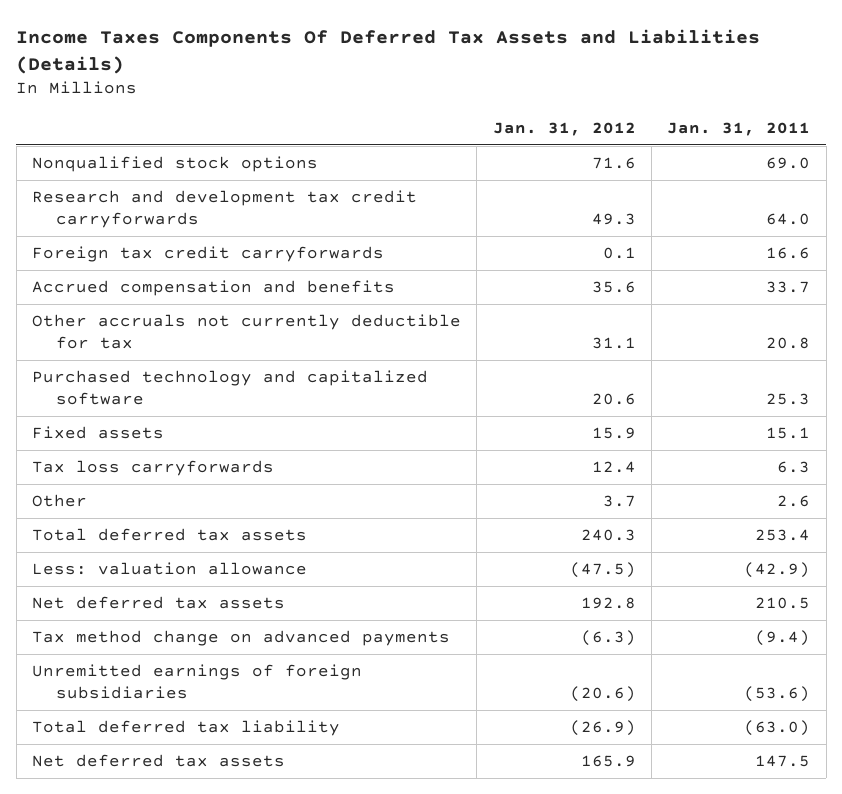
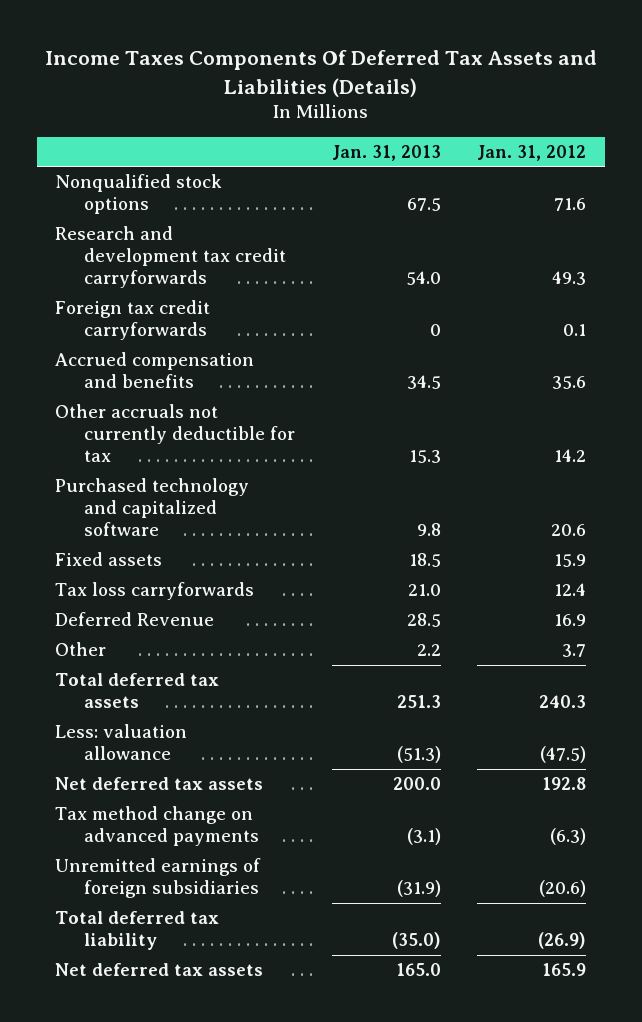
[667,121,811,136] Jan. 31, 2011 -> none
none -> [331,144,441,161] Jan. 31, 2013
[591,337,636,350] 31.1 -> [554,449,587,463] 14.2
none -> [55,612,215,627] Deferred Revenue

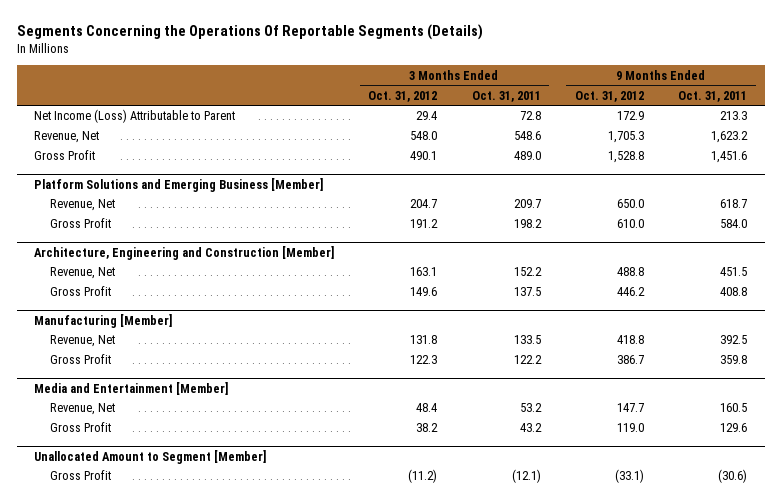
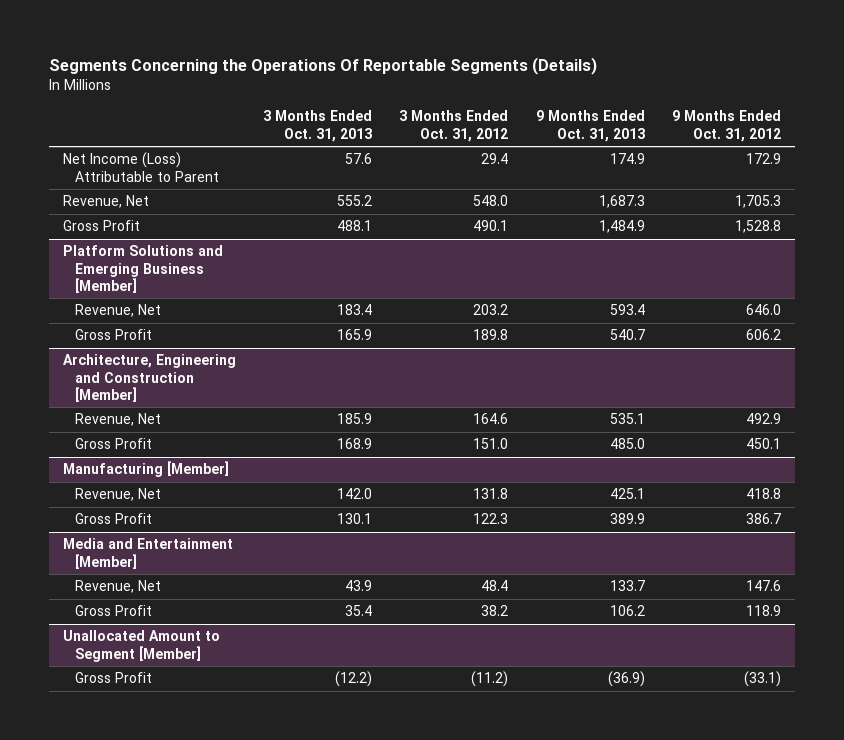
[471,90,541,102] Oct. 31, 2011 -> none
[678,90,748,102] Oct. 31, 2011 -> none
none -> [263,110,373,142] 3 Months Ended Oct. 31, 2013
none -> [535,110,645,142] 9 Months Ended Oct. 31, 2013
[410,199,438,209] 204.7 -> [473,304,509,316] 203.2
[616,199,644,209] 650.0 -> [746,304,782,316] 646.0
[410,219,439,229] 191.2 -> [473,329,509,341] 189.8
[616,219,644,229] 610.0 -> [746,329,782,341] 606.2
[410,267,438,277] 163.1 -> [473,413,509,425] 164.6
[616,267,644,277] 488.8 -> [746,413,782,425] 492.9
[410,287,438,297] 149.6 -> [473,438,509,450] 151.0
[616,287,645,297] 446.2 -> [746,438,782,450] 450.1
[616,403,644,413] 147.7 -> [746,580,782,592] 147.6
[616,423,644,433] 119.0 -> [746,605,782,617] 118.9

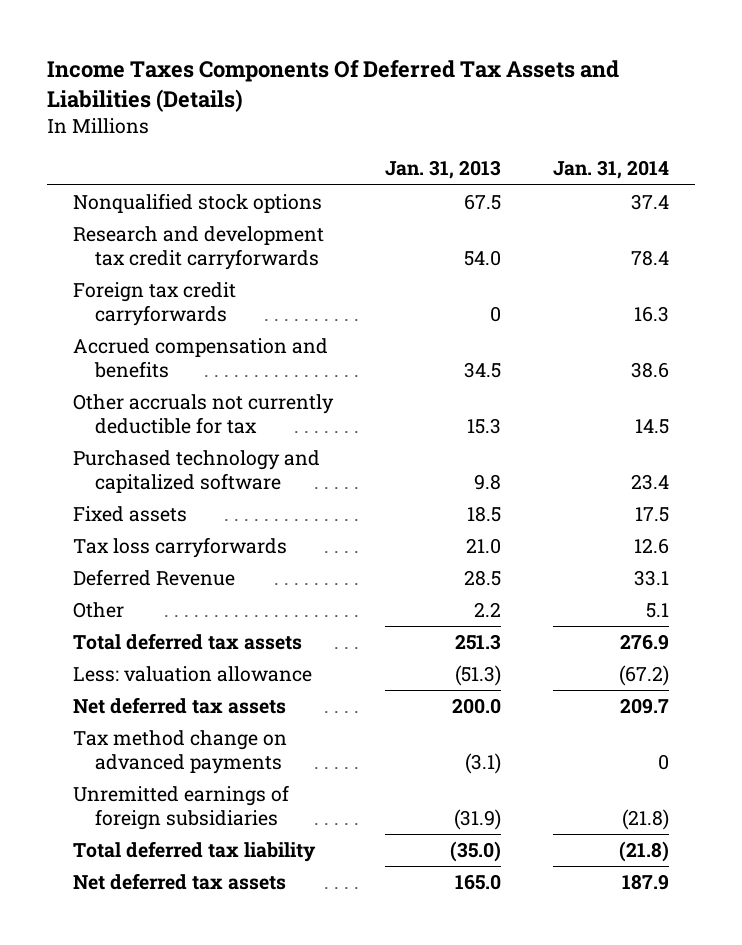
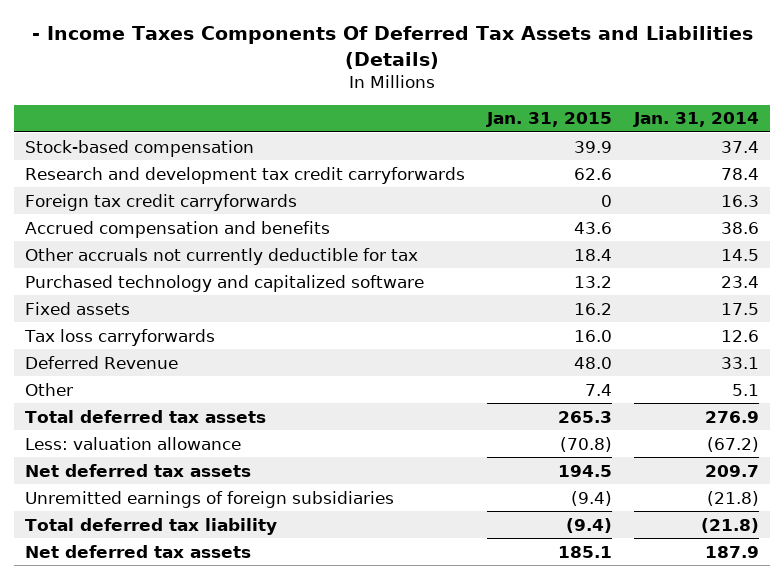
[47,60,620,113] Income Taxes Components Of Deferred Tax Assets and Liabilities (Details) -> [31,25,753,69] - Income Taxes Components Of Deferred Tax Assets and Liabilities (Details)
[385,160,502,180] Jan. 31, 2013 -> none
none -> [485,112,612,128] Jan. 31, 2015
[73,193,323,214] Nonqualified stock options -> [24,139,254,157] Stock-based compensation
[73,730,288,774] Tax method change on advanced payments -> none

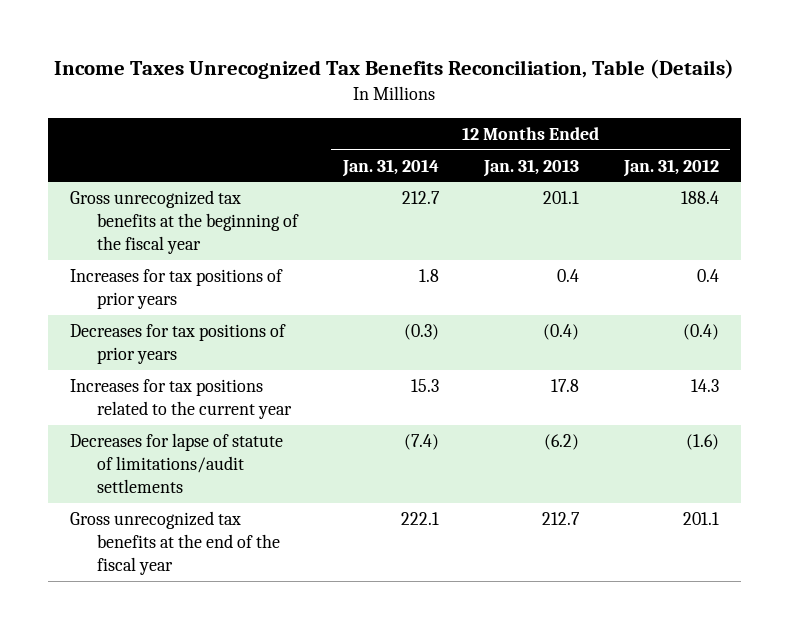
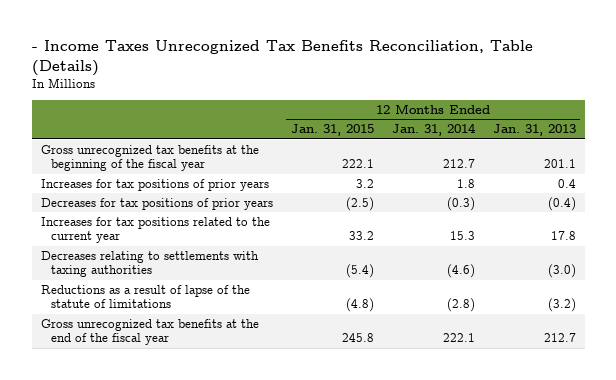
[54,59,735,80] Income Taxes Unrecognized Tax Benefits Reconciliation, Table (Details) -> [31,40,533,76] - Income Taxes Unrecognized Tax Benefits Reconciliation, Table (Details)
[622,158,719,177] Jan. 31, 2012 -> none
none -> [290,124,374,137] Jan. 31, 2015
none -> [40,250,259,278] Decreases relating to settlements with taxing authorities
[70,433,284,494] Decreases for lapse of statute of limitations/audit settlements -> [40,284,250,309] Reductions as a result of lapse of the statute of limitations
[403,434,439,451] (7.4) -> [446,298,475,313] (2.8)
[543,434,579,451] (6.2) -> [547,298,576,313] (3.2)

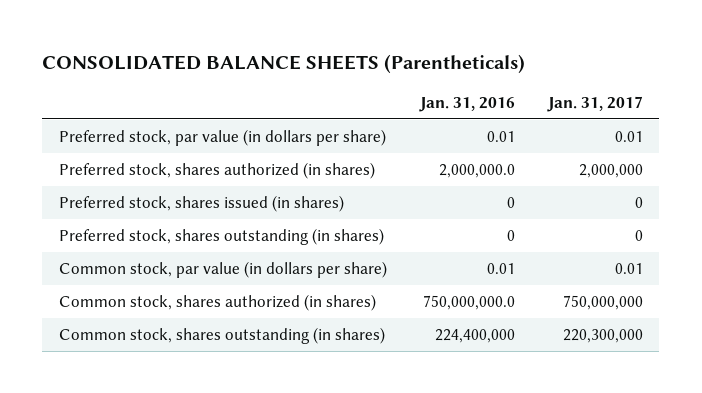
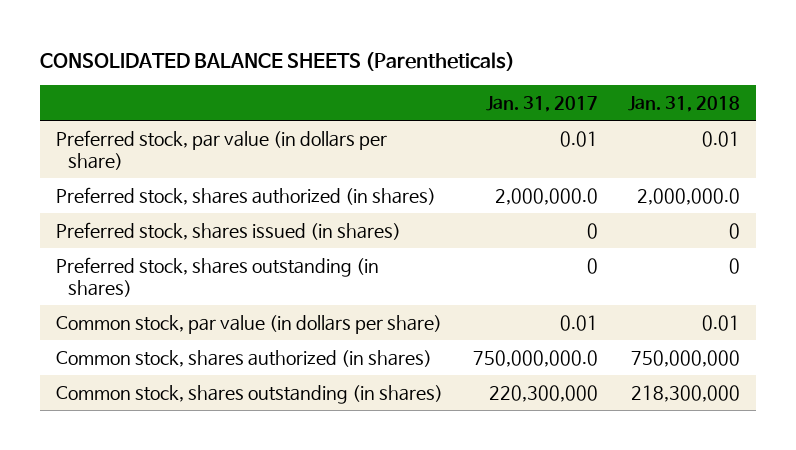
[418,97,515,113] Jan. 31, 2016 -> none
none -> [628,96,741,113] Jan. 31, 2018
[578,163,643,178] 2,000,000 -> [495,187,599,205] 2,000,000.0
[562,294,643,310] 750,000,000 -> [473,349,599,367] 750,000,000.0

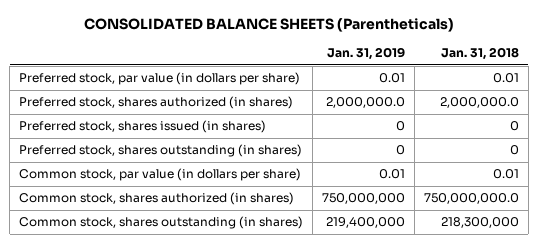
[486,96,599,113] Jan. 31, 2017 -> none
none -> [327,47,406,61] Jan. 31, 2019
[631,349,741,367] 750,000,000 -> [423,193,519,205] 750,000,000.0

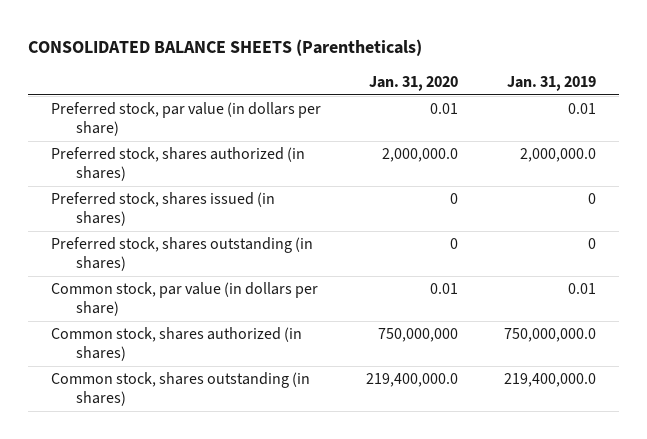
[440,47,519,61] Jan. 31, 2018 -> none
none -> [369,75,459,91] Jan. 31, 2020
[322,193,406,205] 750,000,000 -> [503,328,596,343] 750,000,000.0
[326,217,406,229] 219,400,000 -> [503,373,596,388] 219,400,000.0

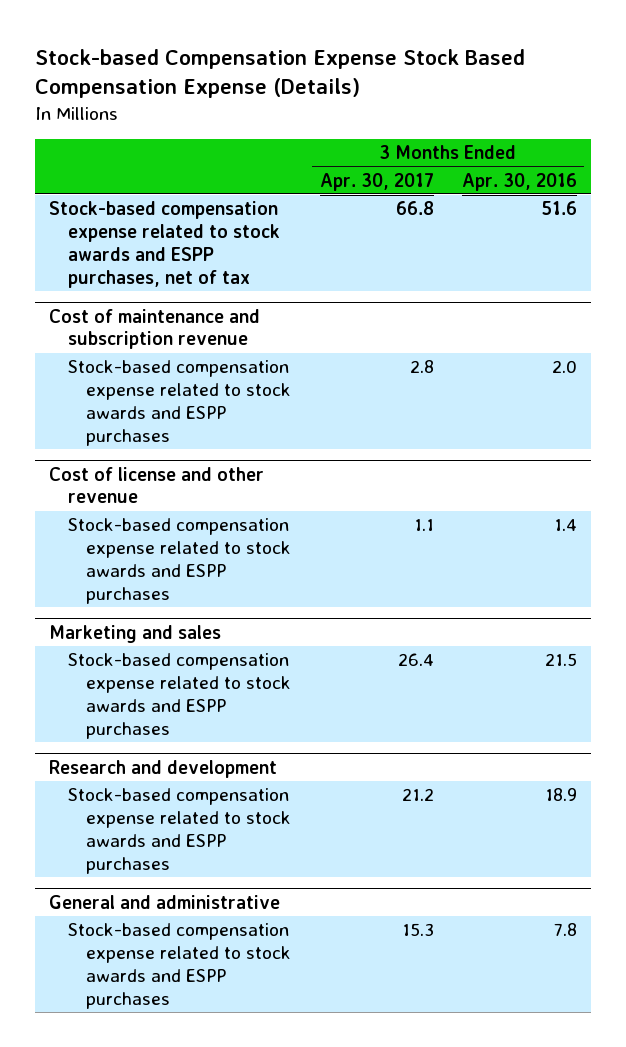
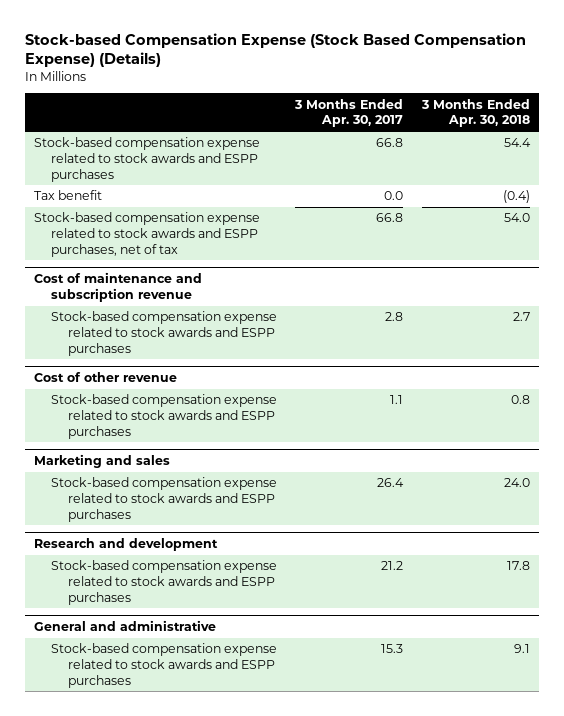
[34,48,525,99] Stock-based Compensation Expense Stock Based Compensation Expense (Details) -> [25,32,527,67] Stock-based Compensation Expense (Stock Based Compensation Expense) (Details)
[461,172,577,191] Apr. 30, 2016 -> none
none -> [420,98,530,128] 3 Months Ended Apr. 30, 2018
none -> [34,137,261,182] Stock-based compensation expense related to stock awards and ESPP purchases
none -> [34,190,103,201] Tax benefit
[49,466,265,504] Cost of license and other revenue -> [34,372,178,383] Cost of other revenue

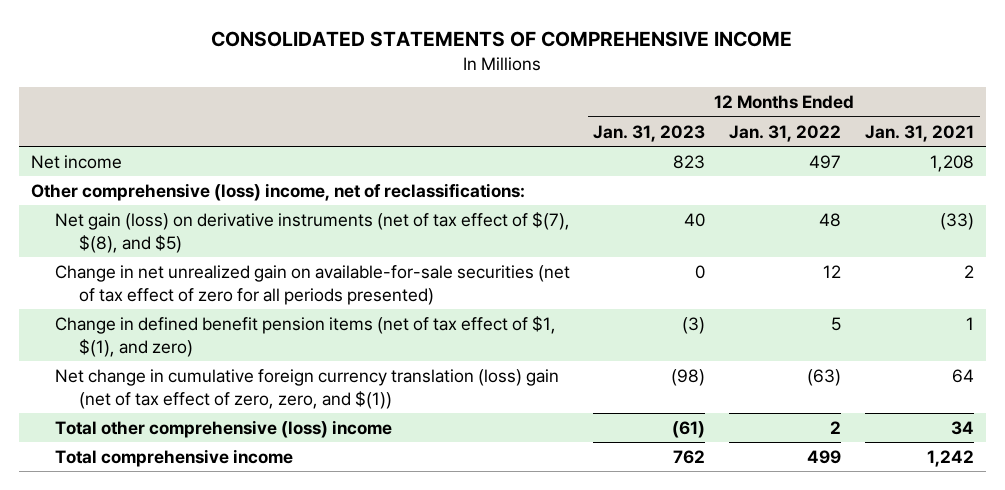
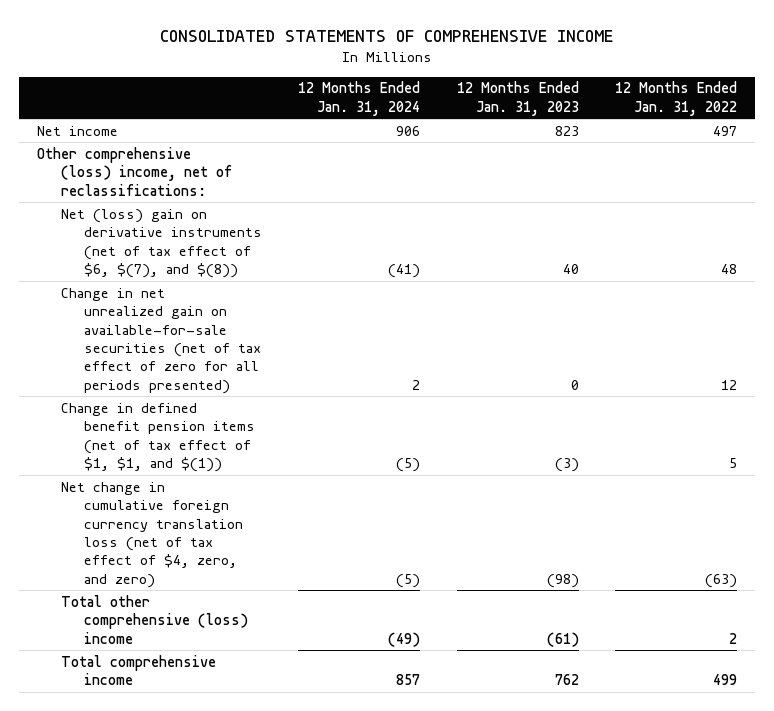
[864,124,974,142] Jan. 31, 2021 -> none
none -> [298,81,421,116] 12 Months Ended Jan. 31, 2024
[54,211,570,253] Net gain (loss) on derivative instruments (net of tax effect of $(7), $(8), and $5) -> [60,208,263,278] Net (loss) gain on derivative instruments (net of tax effect of $6, $(7), and $(8))
[54,315,556,357] Change in defined benefit pension items (net of tax effect of $1, $(1), and zero) -> [60,402,256,472] Change in defined benefit pension items (net of tax effect of $1, $1, and $(1))
[54,368,559,409] Net change in cumulative foreign currency translation (loss) gain (net of tax effect of zero, zero, and $(1)) -> [60,481,244,588] Net change in cumulative foreign currency translation loss (net of tax effect of $4, zero, and zero)

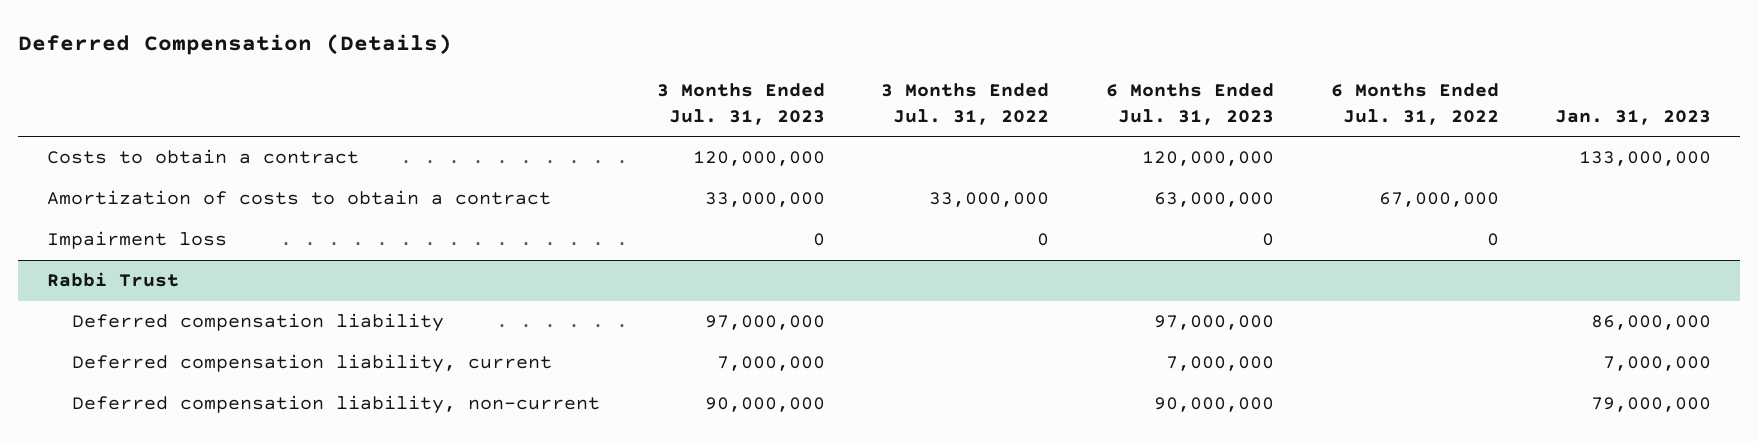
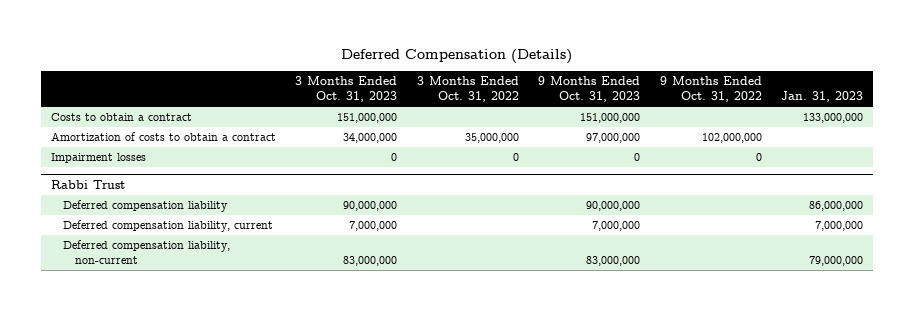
[656,83,825,125] 3 Months Ended Jul. 31, 2023 -> none
[881,83,1050,125] 3 Months Ended Jul. 31, 2022 -> none
[1106,83,1275,125] 6 Months Ended Jul. 31, 2023 -> none
[1330,83,1499,125] 6 Months Ended Jul. 31, 2022 -> none
none -> [295,76,398,103] 3 Months Ended Oct. 31, 2023
none -> [416,76,519,103] 3 Months Ended Oct. 31, 2022
none -> [538,76,641,103] 9 Months Ended Oct. 31, 2023
none -> [659,76,762,103] 9 Months Ended Oct. 31, 2022
[46,231,227,250] Impairment loss -> [50,153,146,164] Impairment losses

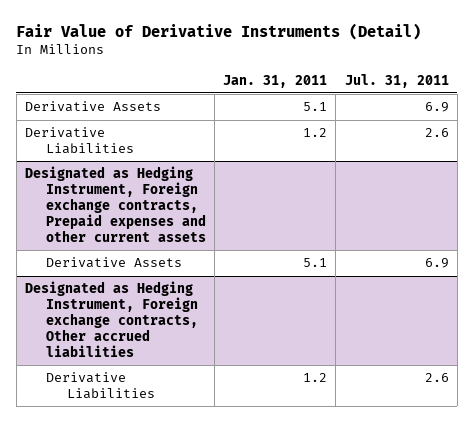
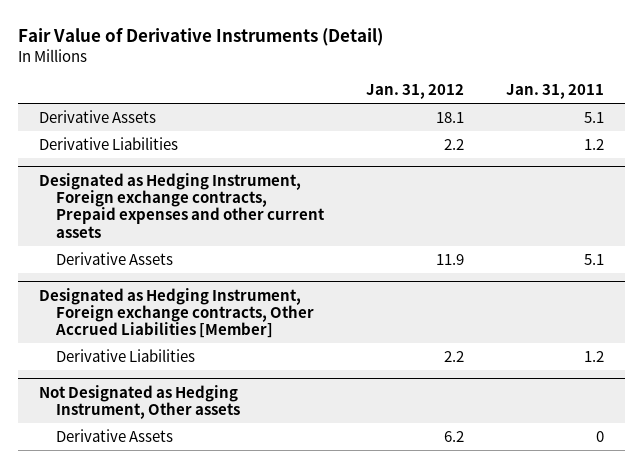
[344,73,449,88] Jul. 31, 2011 -> none
none -> [365,84,464,100] Jan. 31, 2012
[24,281,198,358] Designated as Hedging Instrument, Foreign exchange contracts, Other accrued liabilities -> [39,287,314,339] Designated as Hedging Instrument, Foreign exchange contracts, Other Accrued Liabilities [Member]
none -> [39,384,240,419] Not Designated as Hedging Instrument, Other assets
none -> [55,428,173,442] Derivative Assets

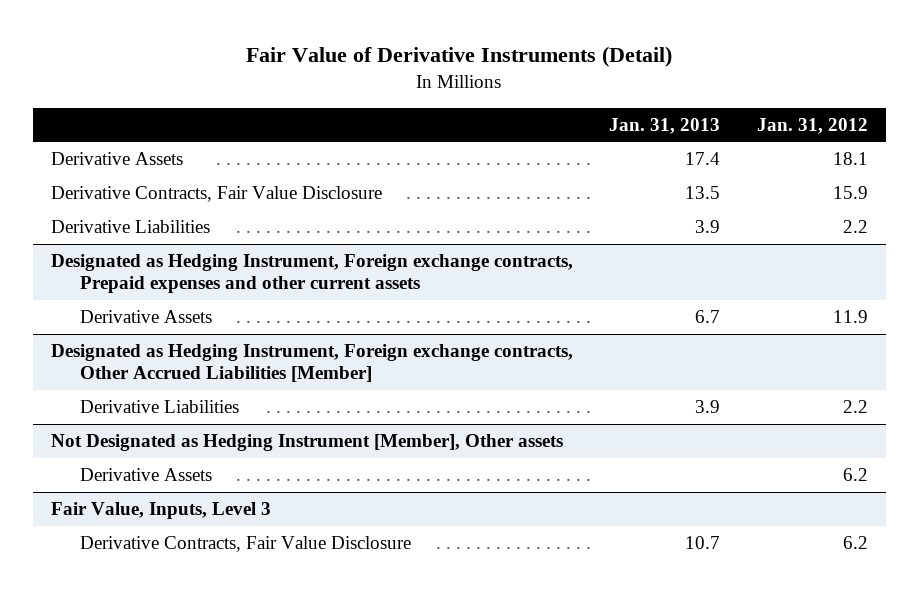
[505,84,604,100] Jan. 31, 2011 -> none
none -> [609,117,721,134] Jan. 31, 2013
none -> [50,186,382,203] Derivative Contracts, Fair Value Disclosure
[39,384,240,419] Not Designated as Hedging Instrument, Other assets -> [50,434,563,452] Not Designated as Hedging Instrument [Member], Other assets
none -> [50,502,271,520] Fair Value, Inputs, Level 3
none -> [79,536,411,553] Derivative Contracts, Fair Value Disclosure

